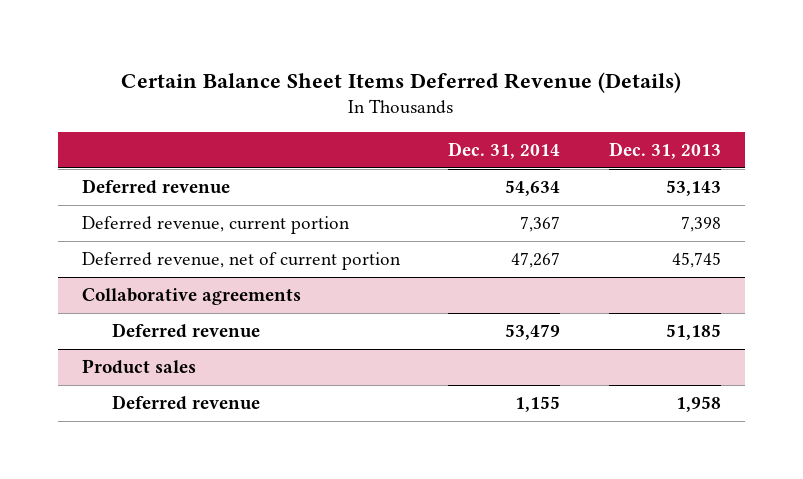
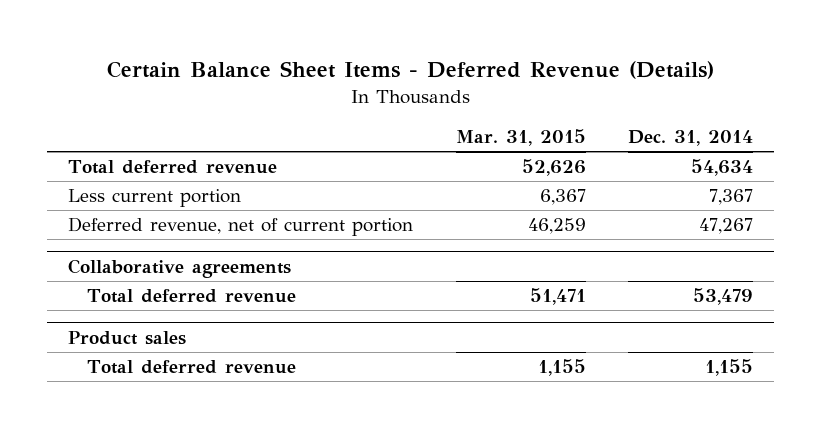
[121,71,682,93] Certain Balance Sheet Items Deferred Revenue (Details) -> [106,60,714,79] Certain Balance Sheet Items - Deferred Revenue (Details)
[608,142,721,160] Dec. 31, 2013 -> none
none -> [455,129,586,147] Mar. 31, 2015
[82,178,231,194] Deferred revenue -> [68,160,278,175] Total deferred revenue
[82,215,351,234] Deferred revenue, current portion -> [68,189,242,208] Less current portion
[112,322,261,338] Deferred revenue -> [87,289,297,304] Total deferred revenue
[112,394,261,410] Deferred revenue -> [87,360,297,375] Total deferred revenue

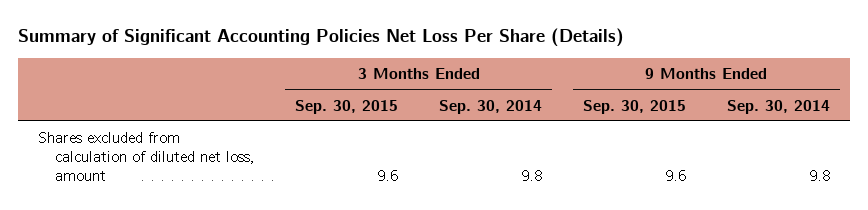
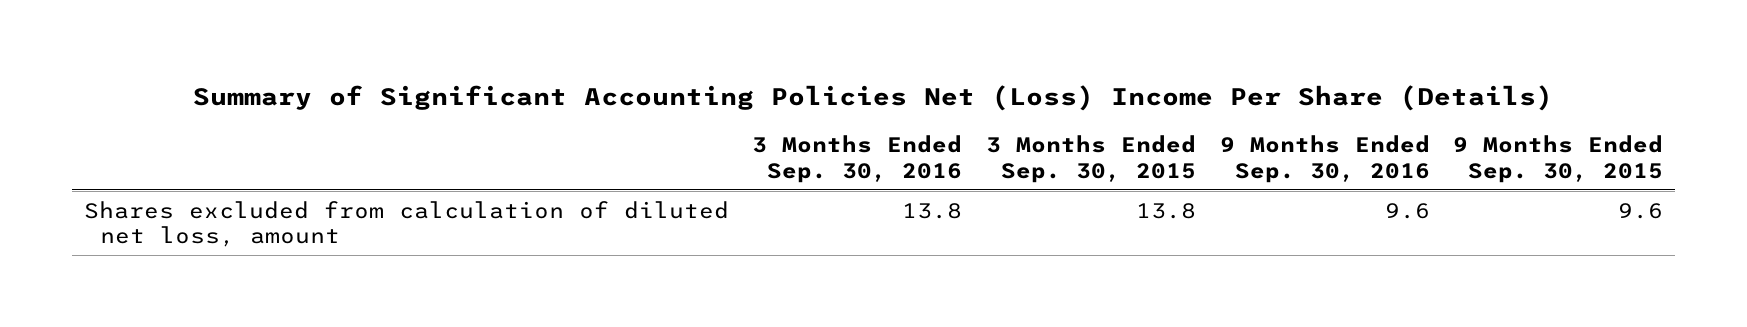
[17,28,624,48] Summary of Significant Accounting Policies Net Loss Per Share (Details) -> [193,84,1554,111] Summary of Significant Accounting Policies Net (Loss) Income Per Share (Details)
[439,99,543,114] Sep. 30, 2014 -> none
[726,99,830,114] Sep. 30, 2014 -> none
none -> [752,135,963,183] 3 Months Ended Sep. 30, 2016
none -> [1219,135,1430,183] 9 Months Ended Sep. 30, 2016
[377,170,399,182] 9.6 -> [1135,202,1196,219] 13.8

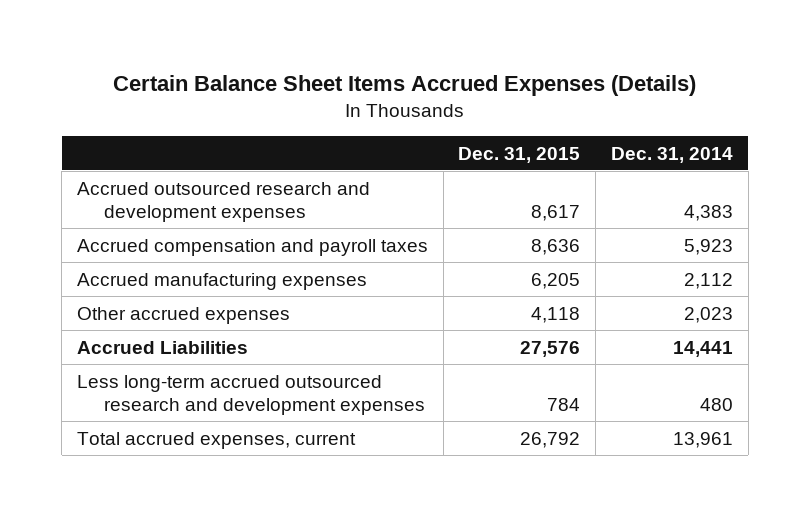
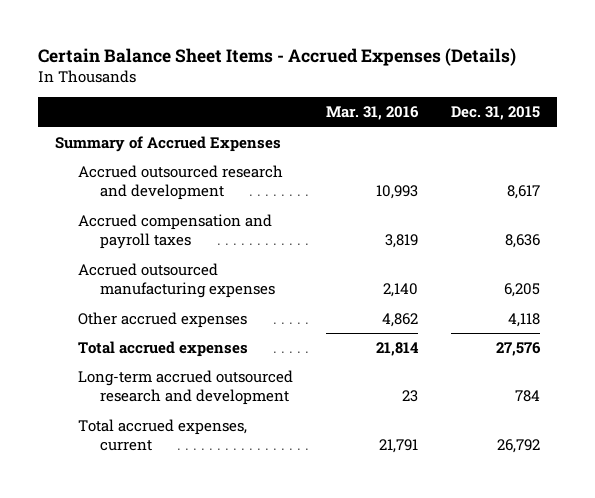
[112,75,696,97] Certain Balance Sheet Items Accrued Expenses (Details) -> [38,47,517,66] Certain Balance Sheet Items - Accrued Expenses (Details)
[611,146,734,163] Dec. 31, 2014 -> none
none -> [325,106,419,121] Mar. 31, 2016
none -> [55,136,282,153] Summary of Accrued Expenses
[76,181,370,222] Accrued outsourced research and development expenses -> [77,165,283,201] Accrued outsourced research and development
[76,272,367,290] Accrued manufacturing expenses -> [77,263,276,299] Accrued outsourced manufacturing expenses
[76,340,248,354] Accrued Liabilities -> [77,341,248,358] Total accrued expenses
[76,374,425,415] Less long-term accrued outsourced research and development expenses -> [77,370,293,406] Long-term accrued outsourced research and development

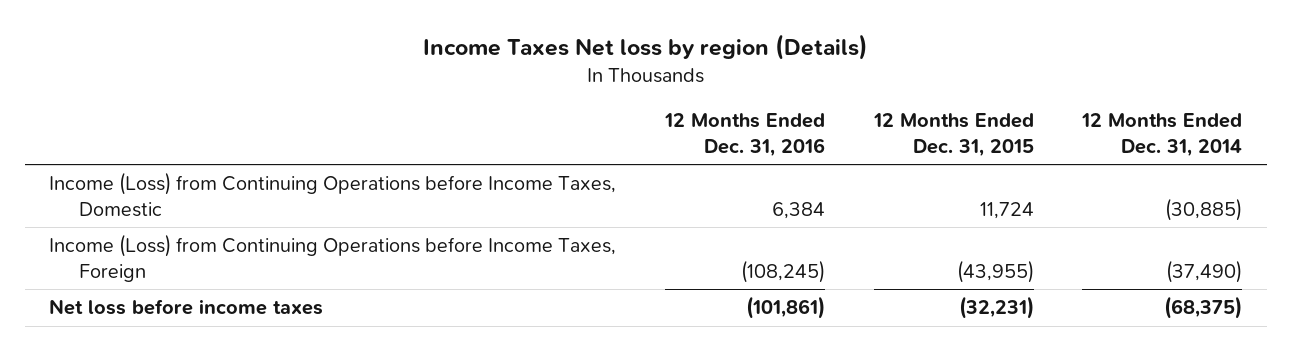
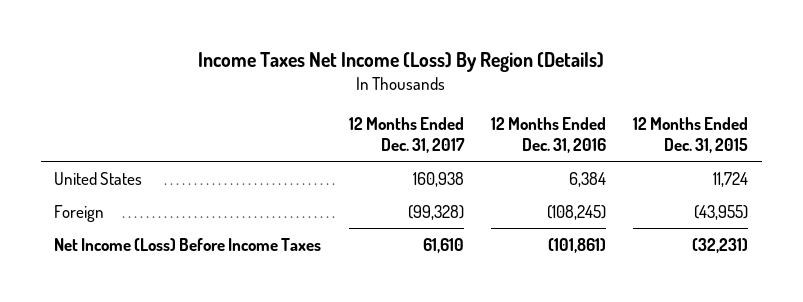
[422,34,868,61] Income Taxes Net loss by region (Details) -> [198,52,605,73] Income Taxes Net Income (Loss) By Region (Details)
[1081,113,1243,157] 12 Months Ended Dec. 31, 2014 -> none
none -> [348,116,465,154] 12 Months Ended Dec. 31, 2017
[49,172,617,217] Income (Loss) from Continuing Operations before Income Taxes, Domestic -> [54,171,143,185] United States
[49,234,617,282] Income (Loss) from Continuing Operations before Income Taxes, Foreign -> [54,204,105,222] Foreign
[49,299,324,316] Net loss before income taxes -> [54,237,322,251] Net Income (Loss) Before Income Taxes

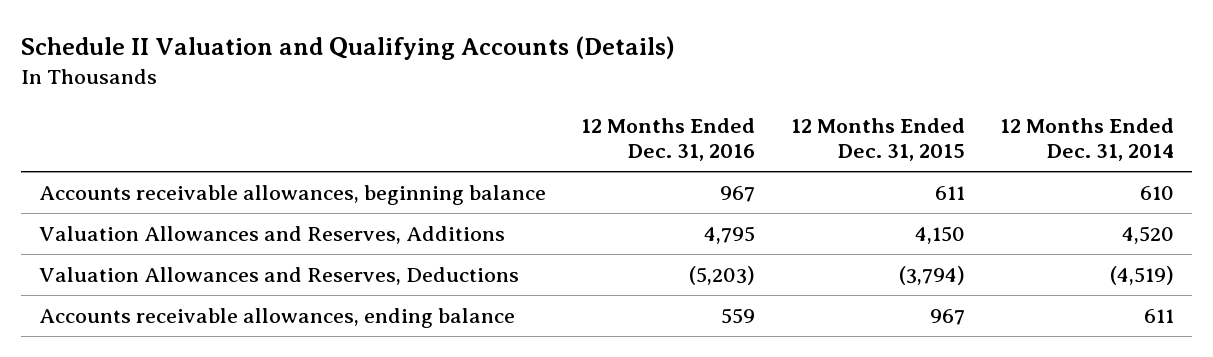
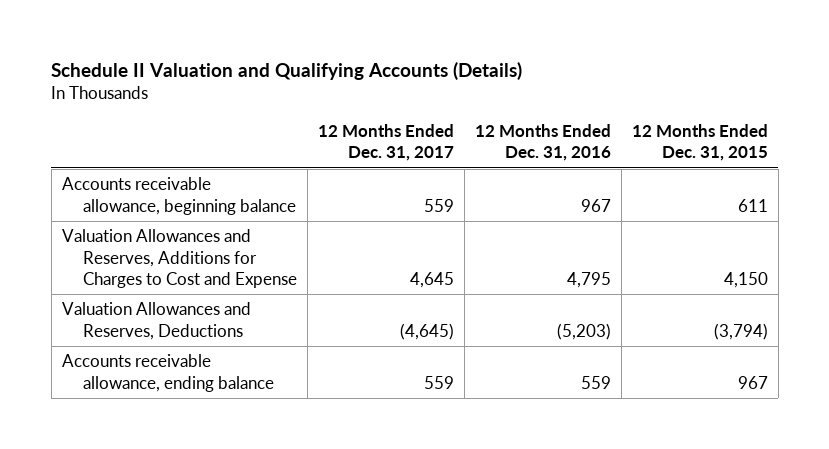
[999,118,1174,162] 12 Months Ended Dec. 31, 2014 -> none
none -> [318,124,455,162] 12 Months Ended Dec. 31, 2017
[39,185,547,206] Accounts receivable allowances, beginning balance -> [61,177,297,215] Accounts receivable allowance, beginning balance
[39,226,506,245] Valuation Allowances and Reserves, Additions -> [61,229,298,288] Valuation Allowances and Reserves, Additions for Charges to Cost and Expense
[39,308,516,329] Accounts receivable allowances, ending balance -> [61,354,275,392] Accounts receivable allowance, ending balance

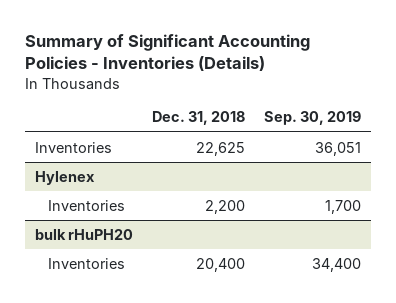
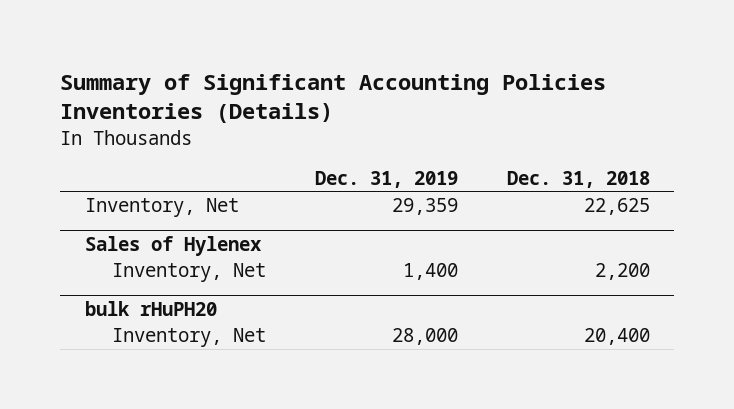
[24,34,310,72] Summary of Significant Accounting Policies - Inventories (Details) -> [60,73,607,124] Summary of Significant Accounting Policies Inventories (Details)
[264,111,362,126] Sep. 30, 2019 -> none
none -> [315,170,459,188] Dec. 31, 2019
[34,141,112,153] Inventories -> [84,198,239,218] Inventory, Net
[34,170,95,185] Hylenex -> [84,235,262,256] Sales of Hylenex
[47,199,125,211] Inventories -> [112,263,267,283] Inventory, Net
[47,257,125,269] Inventories -> [112,328,267,348] Inventory, Net

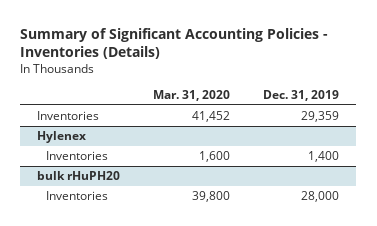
[60,73,607,124] Summary of Significant Accounting Policies Inventories (Details) -> [20,27,329,60] Summary of Significant Accounting Policies - Inventories (Details)
[506,170,650,188] Dec. 31, 2018 -> none
none -> [153,90,231,102] Mar. 31, 2020
[84,198,239,218] Inventory, Net -> [37,111,100,121] Inventories
[84,235,262,256] Sales of Hylenex -> [37,131,87,144] Hylenex
[112,263,267,283] Inventory, Net -> [45,151,108,161] Inventories
[112,328,267,348] Inventory, Net -> [45,191,108,201] Inventories

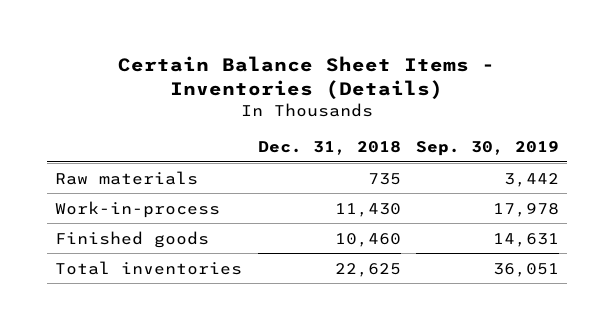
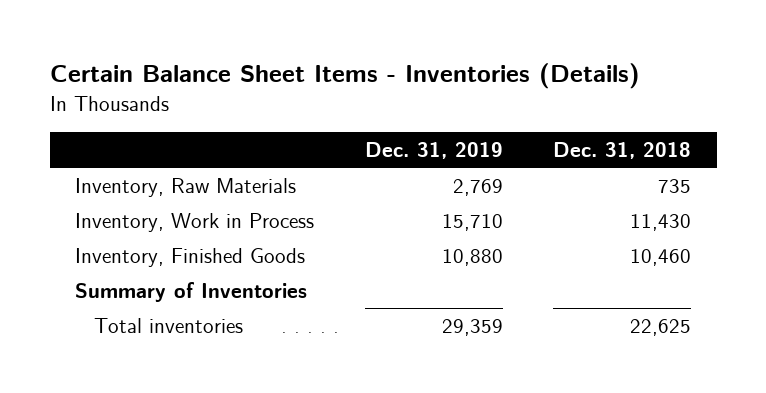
[416,141,560,157] Sep. 30, 2019 -> none
none -> [364,142,503,160] Dec. 31, 2019
[55,170,199,185] Raw materials -> [74,178,296,198] Inventory, Raw Materials
[55,200,221,218] Work-in-process -> [74,213,314,233] Inventory, Work in Process
[55,230,210,248] Finished goods -> [74,248,305,268] Inventory, Finished Goods
none -> [74,282,307,303] Summary of Inventories

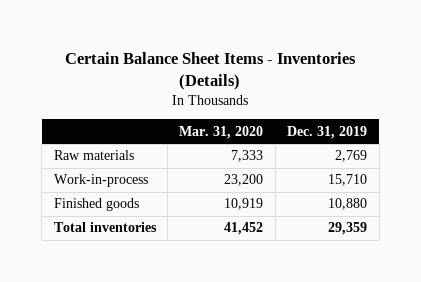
[553,142,692,160] Dec. 31, 2018 -> none
none -> [179,125,264,139] Mar. 31, 2020
[74,282,307,303] Summary of Inventories -> none
[74,178,296,198] Inventory, Raw Materials -> [53,150,134,161] Raw materials
[74,213,314,233] Inventory, Work in Process -> [53,174,148,188] Work-in-process
[74,248,305,268] Inventory, Finished Goods -> [53,198,139,212] Finished goods

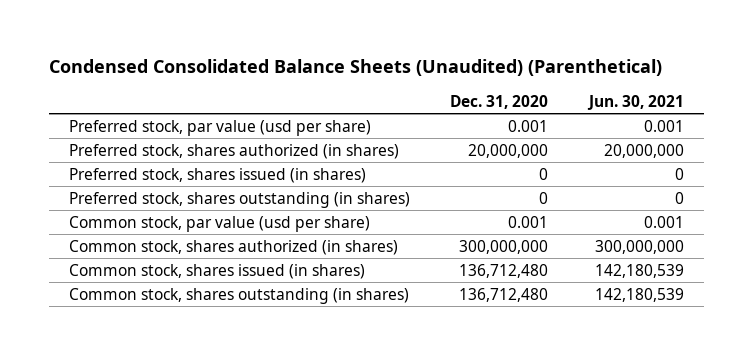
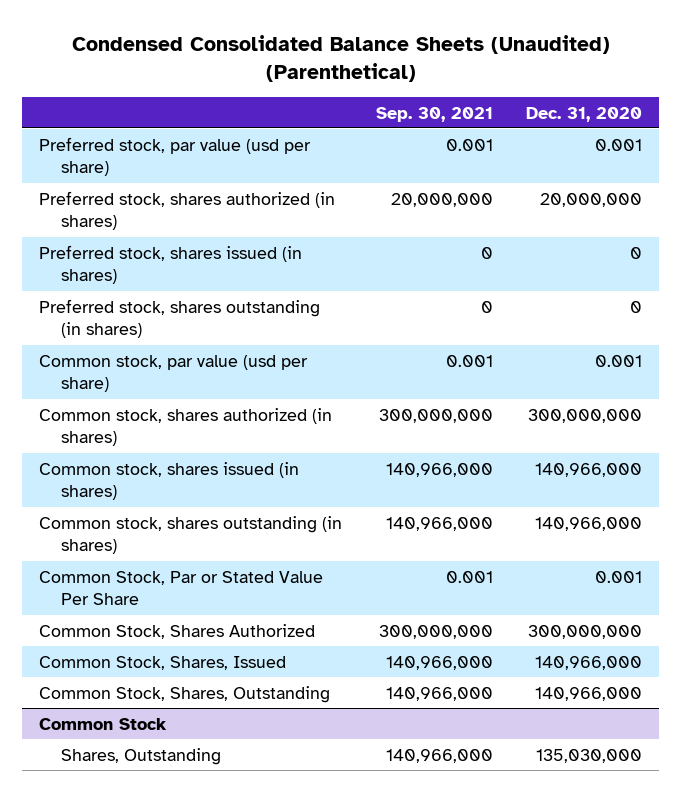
[586,94,684,110] Jun. 30, 2021 -> none
none -> [375,106,493,122] Sep. 30, 2021
[459,263,549,278] 136,712,480 -> [535,462,643,477] 140,966,000
[459,287,549,302] 136,712,480 -> [535,516,643,531] 140,966,000
none -> [39,570,324,606] Common Stock, Par or Stated Value Per Share
none -> [39,623,316,639] Common Stock, Shares Authorized
none -> [39,655,287,670] Common Stock, Shares, Issued
none -> [39,685,331,703] Common Stock, Shares, Outstanding
none -> [39,717,168,730] Common Stock
none -> [60,747,221,765] Shares, Outstanding

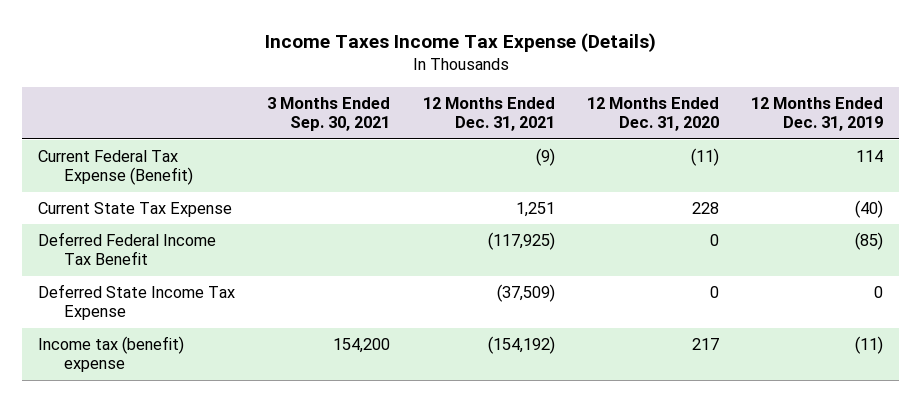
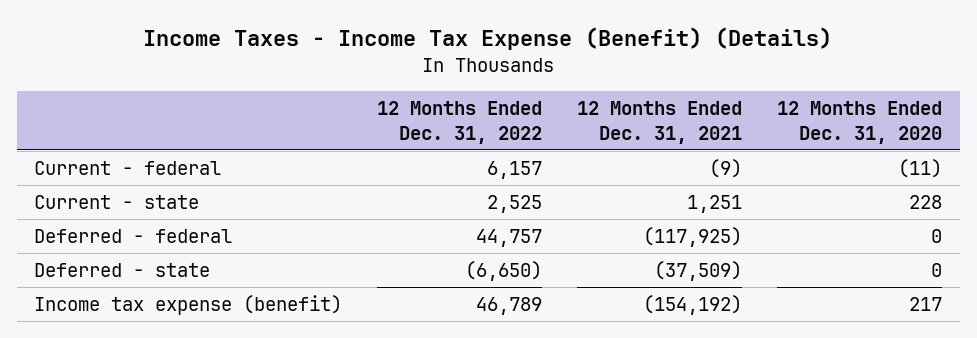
[264,33,656,53] Income Taxes Income Tax Expense (Details) -> [143,27,833,51] Income Taxes - Income Tax Expense (Benefit) (Details)
[267,97,391,132] 3 Months Ended Sep. 30, 2021 -> none
[750,97,883,132] 12 Months Ended Dec. 31, 2019 -> none
none -> [377,101,543,144] 12 Months Ended Dec. 31, 2022
[38,150,193,186] Current Federal Tax Expense (Benefit) -> [34,161,222,176] Current - federal
[38,202,233,218] Current State Tax Expense -> [34,195,200,210] Current - state
[38,232,217,266] Deferred Federal Income Tax Benefit -> [34,229,233,244] Deferred - federal
[38,284,236,321] Deferred State Income Tax Expense -> [34,263,211,278] Deferred - state
[38,336,185,373] Income tax (benefit) expense -> [34,295,343,316] Income tax expense (benefit)

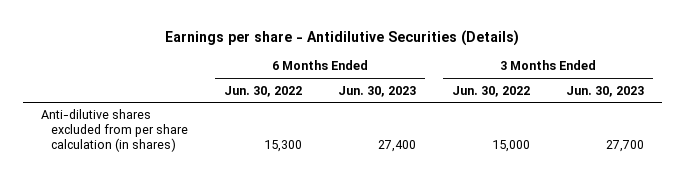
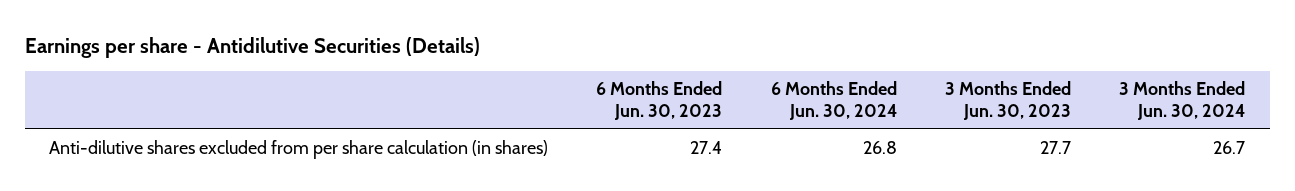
[223,85,302,97] Jun. 30, 2022 -> none
[452,85,531,97] Jun. 30, 2022 -> none
none -> [770,80,897,120] 6 Months Ended Jun. 30, 2024
none -> [1119,80,1246,120] 3 Months Ended Jun. 30, 2024
[377,139,416,152] 27,400 -> [690,141,723,155] 27.4
[606,139,645,152] 27,700 -> [1040,141,1072,155] 27.7

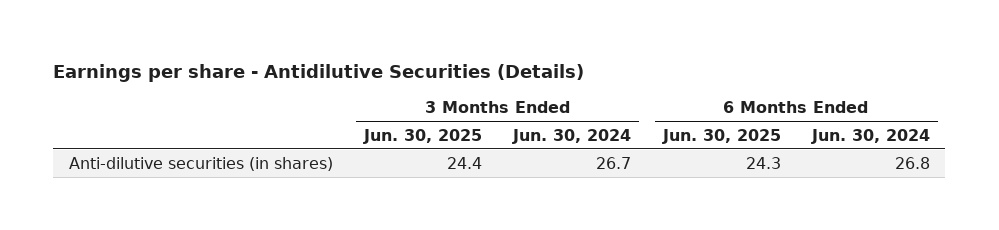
[596,80,723,120] 6 Months Ended Jun. 30, 2023 -> none
[945,80,1072,120] 3 Months Ended Jun. 30, 2023 -> none
none -> [363,128,483,144] Jun. 30, 2025
none -> [661,128,781,144] Jun. 30, 2025
[49,140,549,160] Anti-dilutive shares excluded from per share calculation (in shares) -> [69,157,334,172] Anti-dilutive securities (in shares)

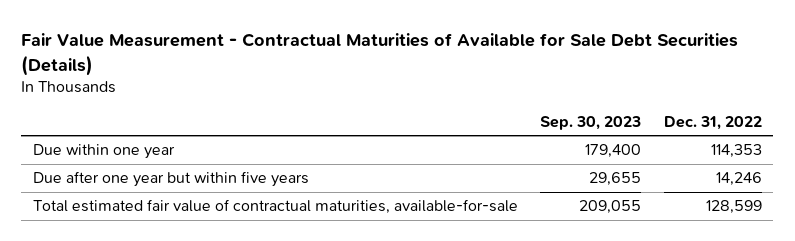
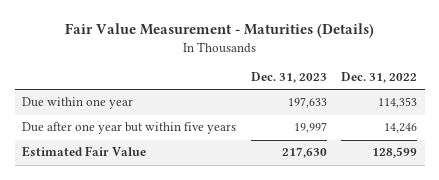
[21,33,739,76] Fair Value Measurement - Contractual Maturities of Available for Sale Debt Securities (Details) -> [64,23,374,39] Fair Value Measurement - Maturities (Details)
[540,115,642,130] Sep. 30, 2023 -> none
none -> [250,72,327,84] Dec. 31, 2023
[32,199,518,215] Total estimated fair value of contractual maturities, available-for-sale -> [21,146,146,158] Estimated Fair Value

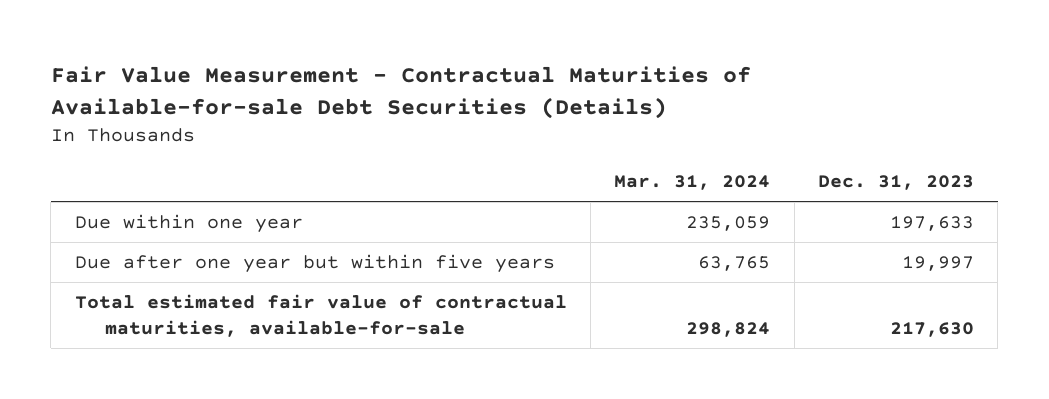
[64,23,374,39] Fair Value Measurement - Maturities (Details) -> [50,66,751,119] Fair Value Measurement - Contractual Maturities of Available-for-sale Debt Securities (Details)
[341,72,418,84] Dec. 31, 2022 -> none
none -> [614,175,771,191] Mar. 31, 2024
[21,146,146,158] Estimated Fair Value -> [74,294,567,337] Total estimated fair value of contractual maturities, available-for-sale

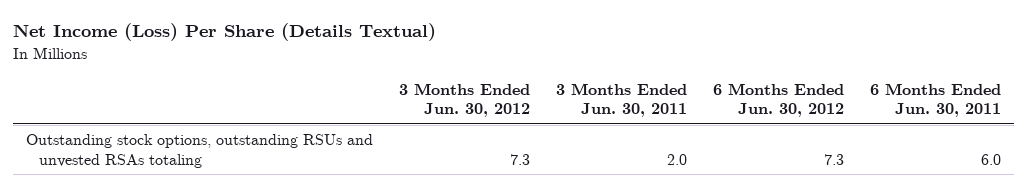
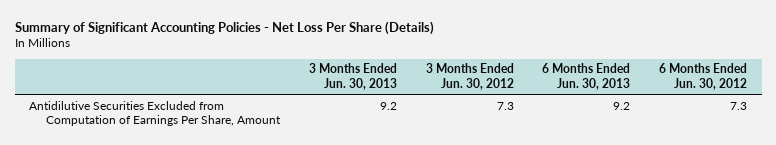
[12,23,436,42] Net Income (Loss) Per Share (Details Textual) -> [14,21,434,36] Summary of Significant Accounting Policies - Net Loss Per Share (Details)
[555,82,687,118] 3 Months Ended Jun. 30, 2011 -> none
[869,82,1001,118] 6 Months Ended Jun. 30, 2011 -> none
none -> [308,63,397,90] 3 Months Ended Jun. 30, 2013
none -> [542,63,631,90] 6 Months Ended Jun. 30, 2013
[25,134,373,168] Outstanding stock options, outstanding RSUs and unvested RSAs totaling -> [28,100,282,127] Antidilutive Securities Excluded from Computation of Earnings Per Share, Amount

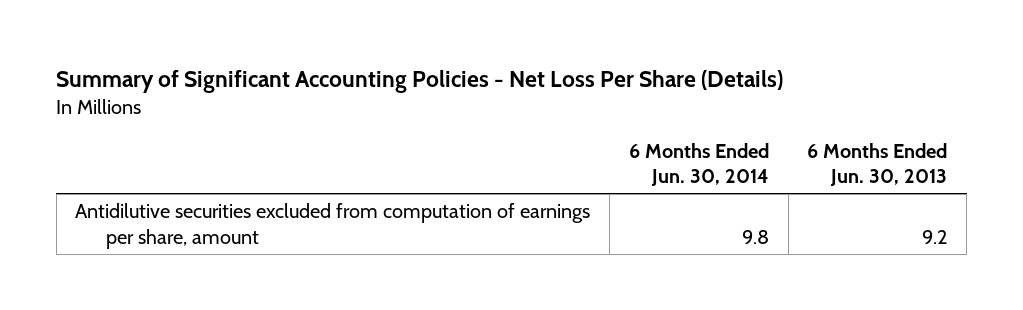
[308,63,397,90] 3 Months Ended Jun. 30, 2013 -> none
[425,63,514,90] 3 Months Ended Jun. 30, 2012 -> none
[659,63,748,90] 6 Months Ended Jun. 30, 2012 -> none
none -> [628,142,769,187] 6 Months Ended Jun. 30, 2014
[28,100,282,127] Antidilutive Securities Excluded from Computation of Earnings Per Share, Amount -> [75,203,591,249] Antidilutive securities excluded from computation of earnings per share, amount

